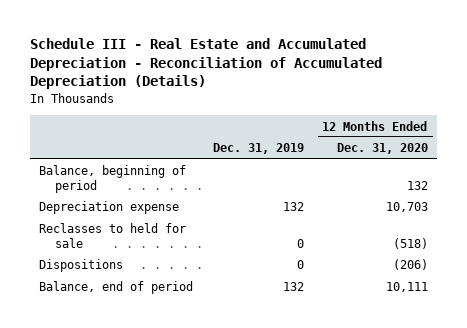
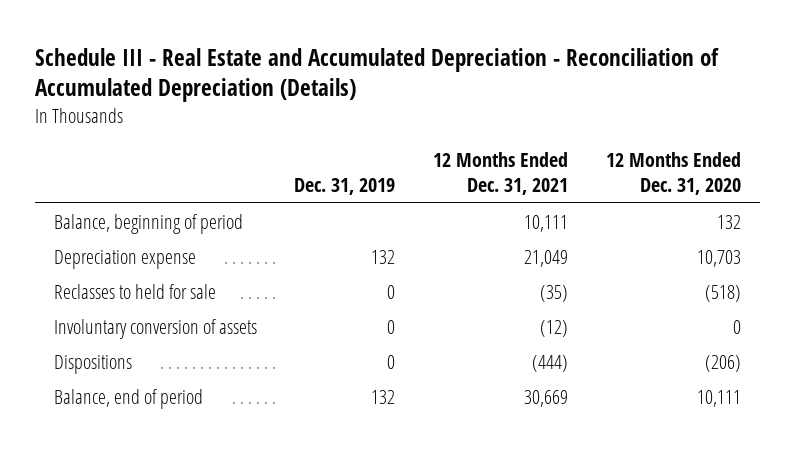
none -> [433,152,569,196] 12 Months Ended Dec. 31, 2021
none -> [53,318,257,339] Involuntary conversion of assets

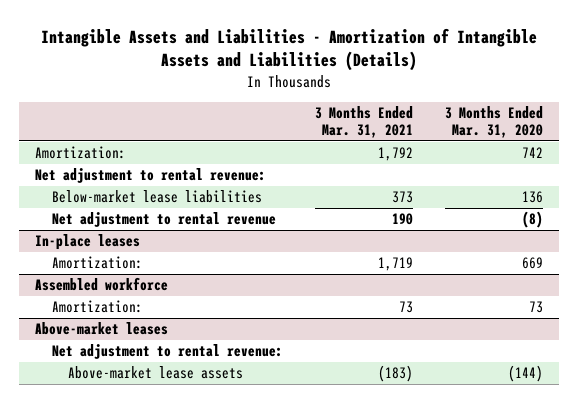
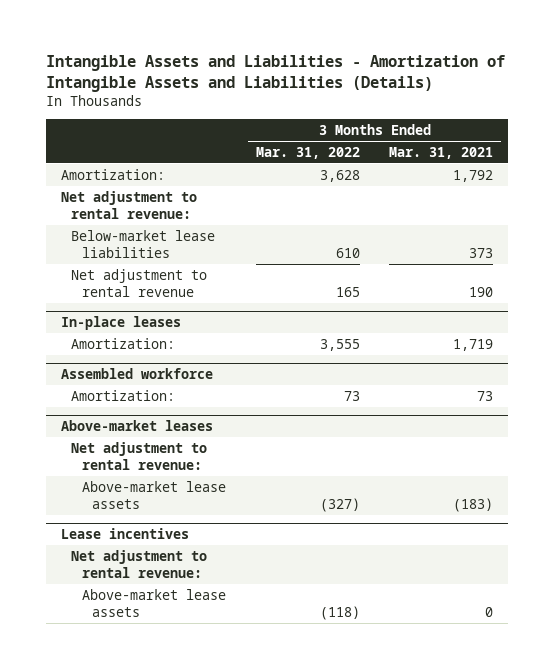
[444,105,543,139] 3 Months Ended Mar. 31, 2020 -> none
none -> [255,146,360,159] Mar. 31, 2022
none -> [61,528,190,540] Lease incentives
none -> [71,549,208,578] Net adjustment to rental revenue:
none -> [81,588,226,617] Above-market lease assets

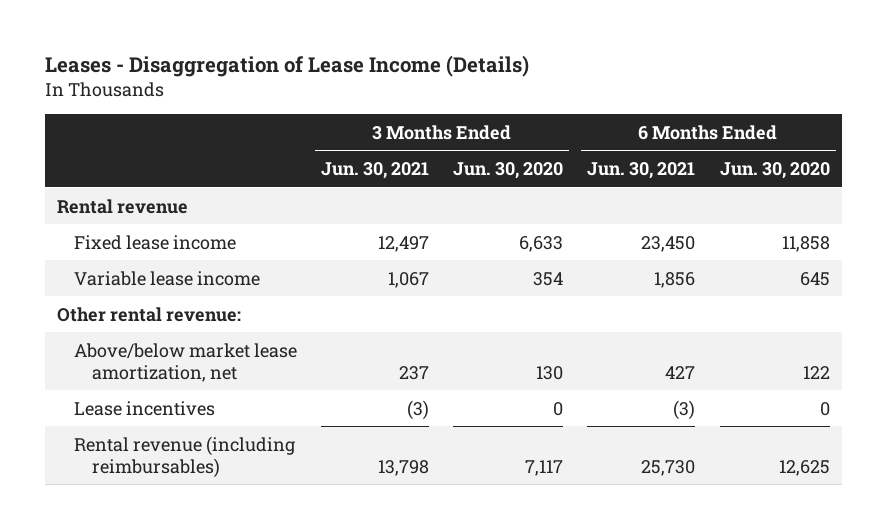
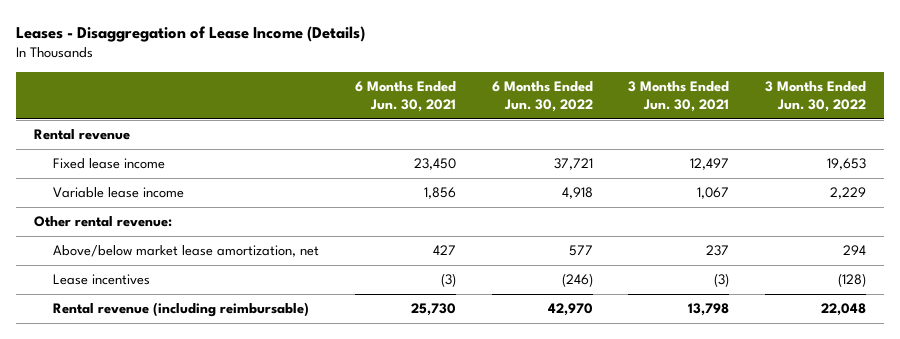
[453,161,564,179] Jun. 30, 2020 -> none
[719,161,830,179] Jun. 30, 2020 -> none
none -> [491,81,593,113] 6 Months Ended Jun. 30, 2022
none -> [765,81,867,113] 3 Months Ended Jun. 30, 2022
[74,435,296,478] Rental revenue (including reimbursables) -> [52,302,309,318] Rental revenue (including reimbursable)

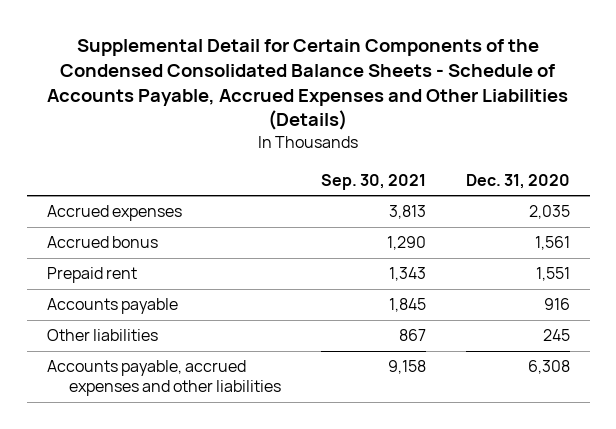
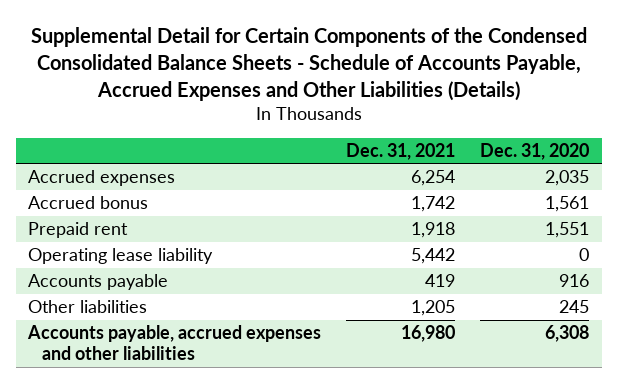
[320,173,426,190] Sep. 30, 2021 -> none
none -> [346,142,456,160] Dec. 31, 2021
none -> [28,248,214,265] Operating lease liability

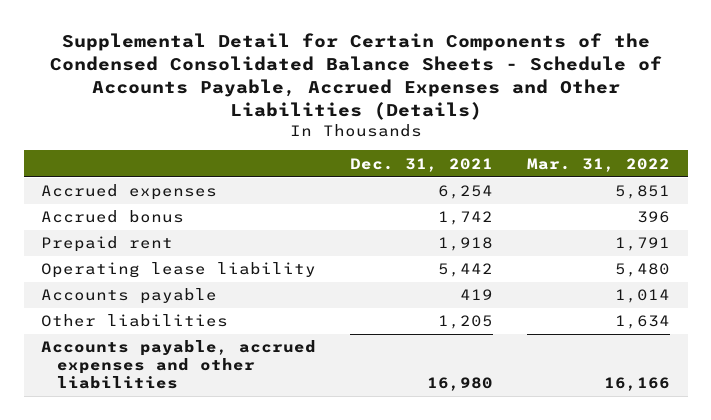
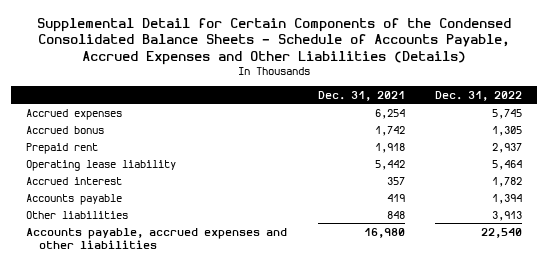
[527,157,671,172] Mar. 31, 2022 -> none
none -> [434,90,522,101] Dec. 31, 2022
none -> [26,176,123,185] Accrued interest
[438,315,494,330] 1,205 -> [386,210,405,219] 848

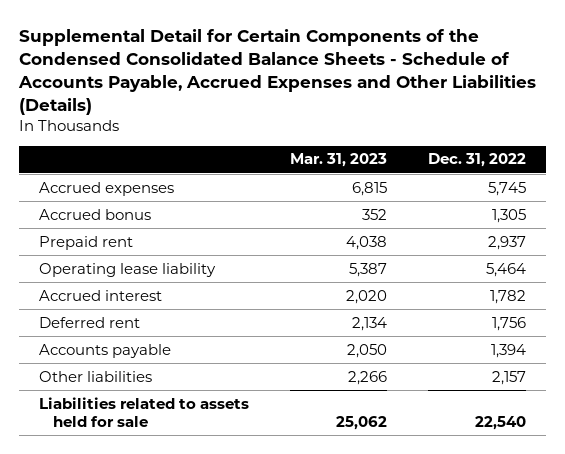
[317,90,405,101] Dec. 31, 2021 -> none
none -> [289,153,387,168] Mar. 31, 2023
none -> [39,316,141,328] Deferred rent
[491,210,522,221] 3,913 -> [491,370,526,385] 2,157
[26,227,288,249] Accounts payable, accrued expenses and other liabilities -> [39,396,250,427] Liabilities related to assets held for sale

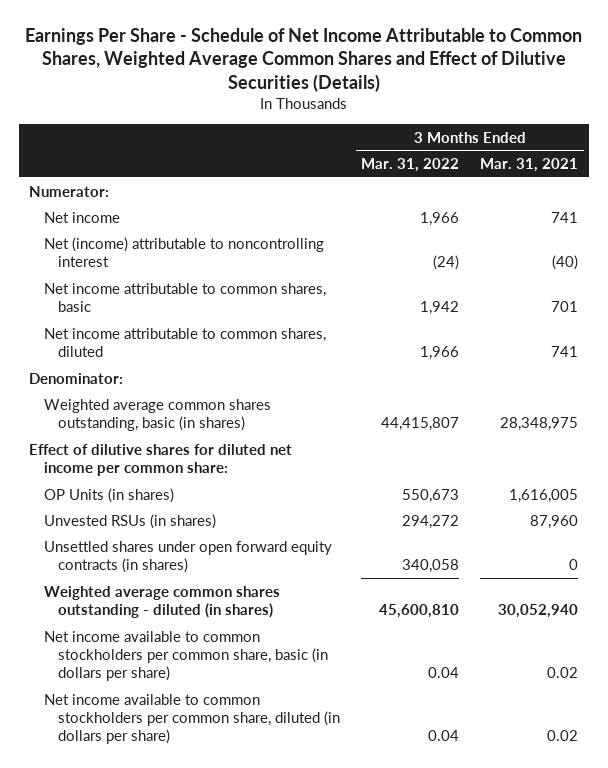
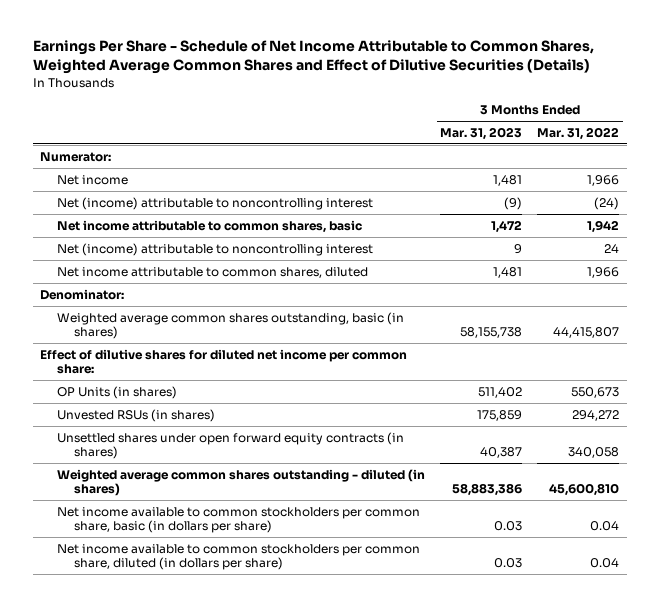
[480,158,579,173] Mar. 31, 2021 -> none
none -> [440,126,523,140] Mar. 31, 2023
none -> [57,242,374,256] Net (income) attributable to noncontrolling interest

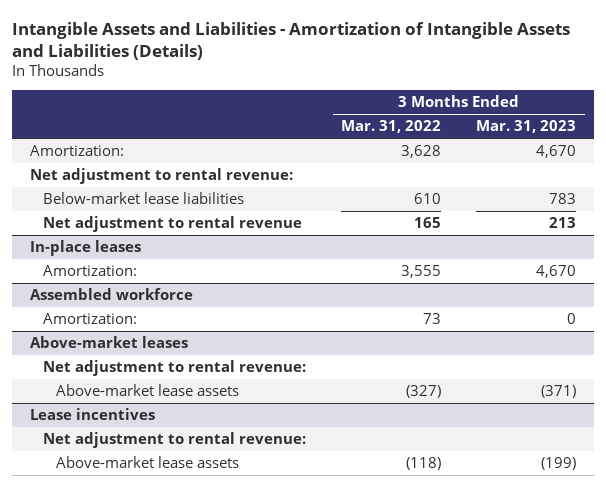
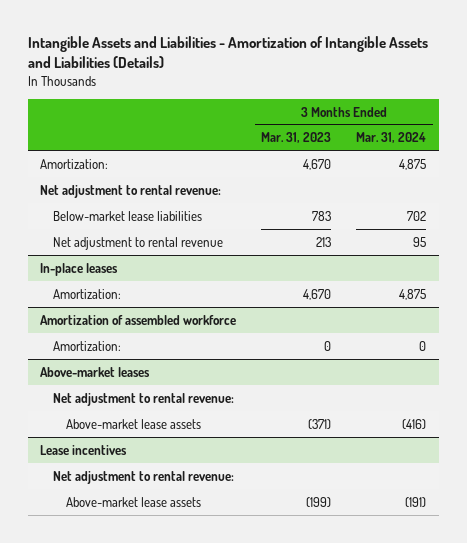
[341,120,442,134] Mar. 31, 2022 -> none
none -> [356,132,427,144] Mar. 31, 2024
[30,288,194,301] Assembled workforce -> [40,314,237,325] Amortization of assembled workforce

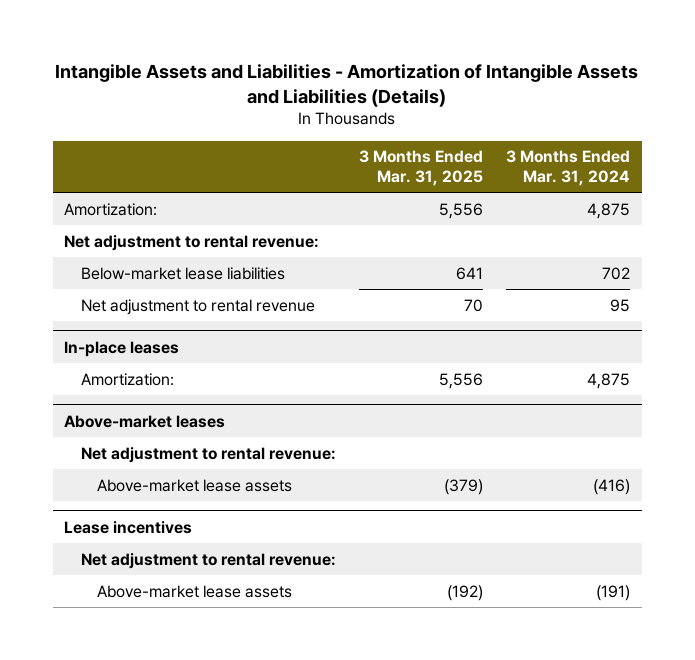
[261,132,332,144] Mar. 31, 2023 -> none
none -> [358,150,483,187] 3 Months Ended Mar. 31, 2025
[40,314,237,325] Amortization of assembled workforce -> none
[53,340,122,351] Amortization: -> none

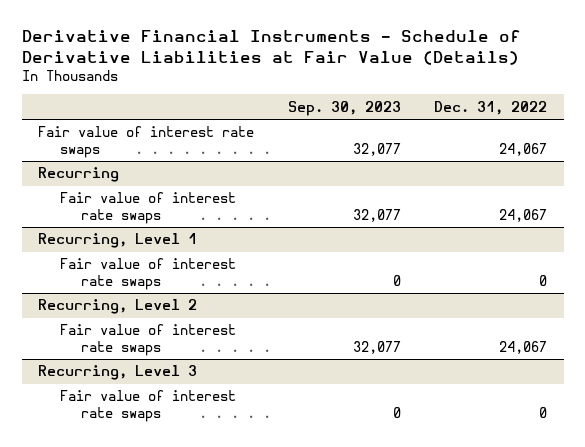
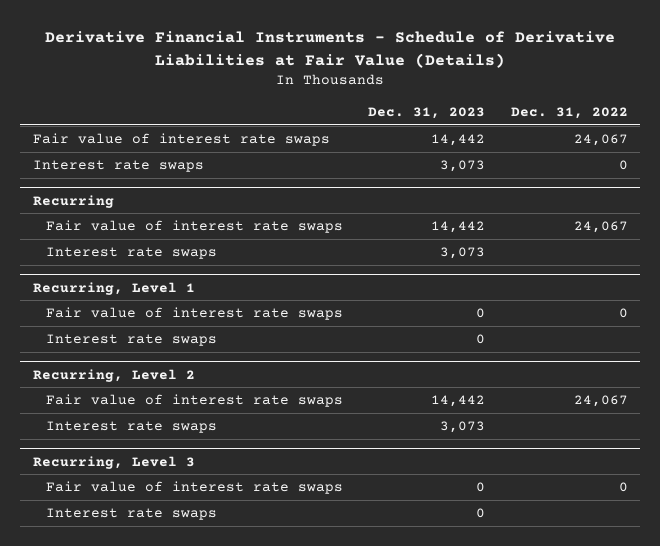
[287,100,401,116] Sep. 30, 2023 -> none
none -> [368,106,486,119] Dec. 31, 2023
none -> [32,160,204,173] Interest rate swaps
none -> [45,247,217,260] Interest rate swaps
none -> [45,334,217,347] Interest rate swaps
none -> [45,421,217,434] Interest rate swaps
none -> [45,508,217,521] Interest rate swaps

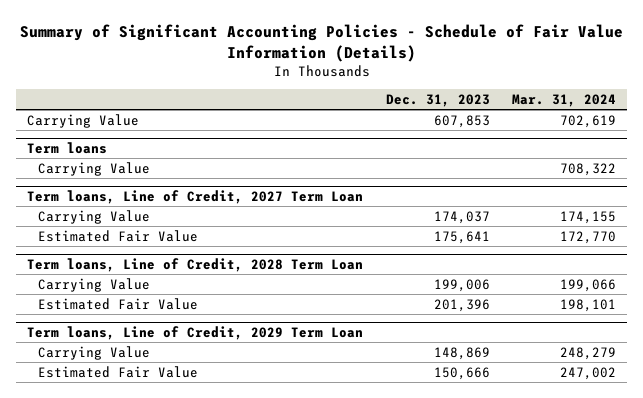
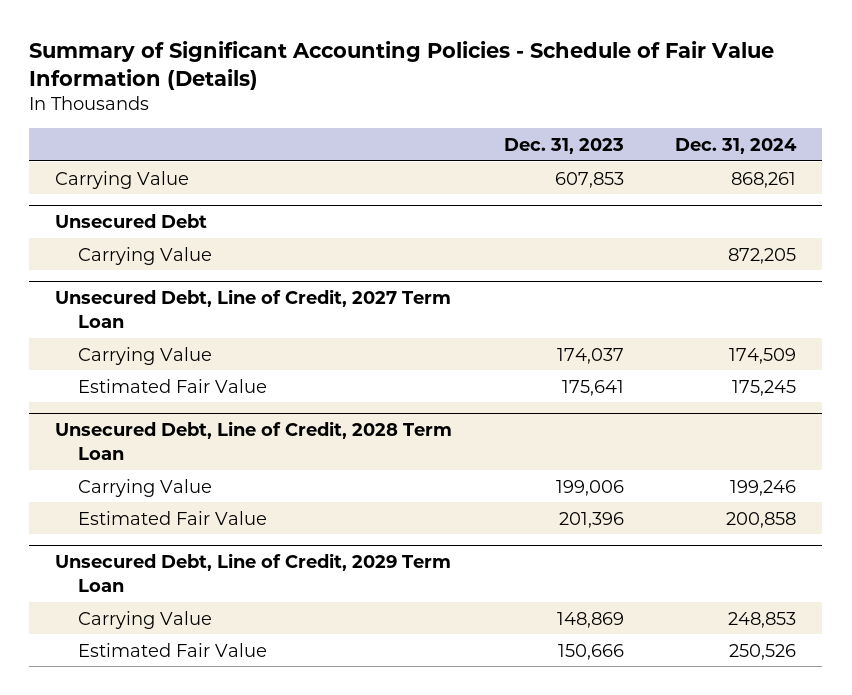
[512,93,617,107] Mar. 31, 2024 -> none
none -> [675,137,798,154] Dec. 31, 2024
[27,141,108,154] Term loans -> [55,214,208,229] Unsecured Debt
[27,189,364,204] Term loans, Line of Credit, 2027 Term Loan -> [55,289,452,328] Unsecured Debt, Line of Credit, 2027 Term Loan
[27,257,364,272] Term loans, Line of Credit, 2028 Term Loan -> [55,421,453,460] Unsecured Debt, Line of Credit, 2028 Term Loan
[27,325,364,340] Term loans, Line of Credit, 2029 Term Loan -> [55,553,452,592] Unsecured Debt, Line of Credit, 2029 Term Loan

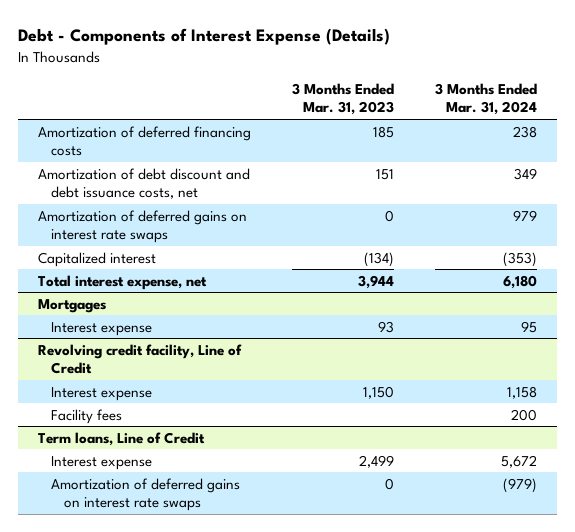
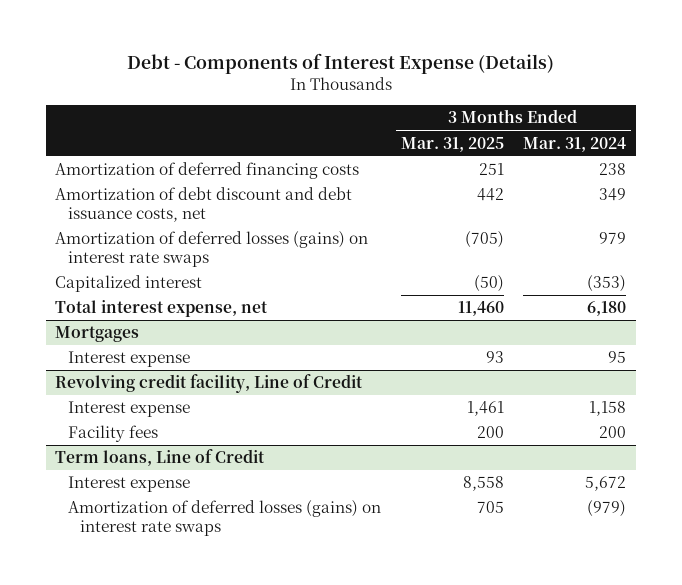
[292,82,395,116] 3 Months Ended Mar. 31, 2023 -> none
none -> [400,136,504,152] Mar. 31, 2025
[38,209,248,244] Amortization of deferred gains on interest rate swaps -> [55,231,369,267] Amortization of deferred losses (gains) on interest rate swaps
[51,477,241,512] Amortization of deferred gains on interest rate swaps -> [67,500,381,536] Amortization of deferred losses (gains) on interest rate swaps

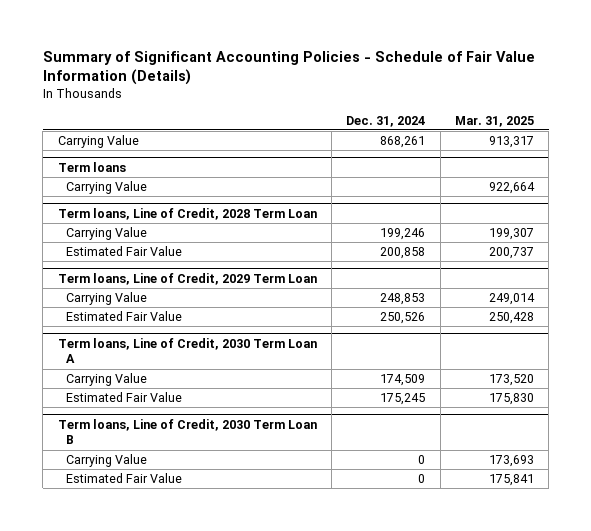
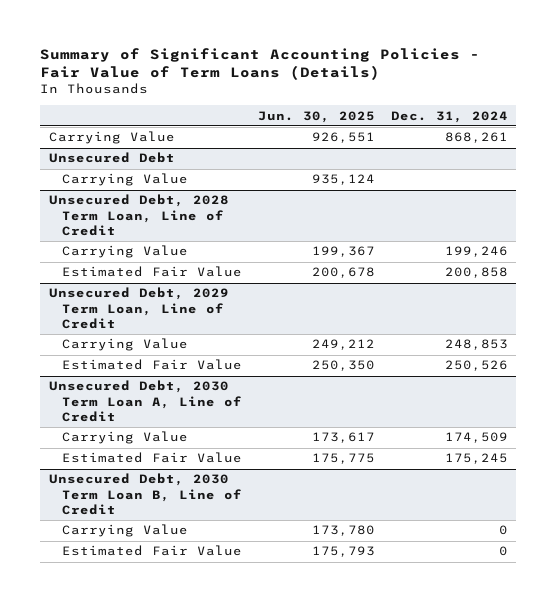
[42,50,535,86] Summary of Significant Accounting Policies - Schedule of Fair Value Information (Details) -> [40,47,481,81] Summary of Significant Accounting Policies - Fair Value of Term Loans (Details)
[454,115,534,127] Mar. 31, 2025 -> none
none -> [258,110,376,123] Jun. 30, 2025
[57,161,126,172] Term loans -> [48,152,175,164] Unsecured Debt
[57,207,317,220] Term loans, Line of Credit, 2028 Term Loan -> [48,194,229,236] Unsecured Debt, 2028 Term Loan, Line of Credit
[57,272,317,285] Term loans, Line of Credit, 2029 Term Loan -> [48,287,229,329] Unsecured Debt, 2029 Term Loan, Line of Credit
[57,337,317,364] Term loans, Line of Credit, 2030 Term Loan A -> [48,380,242,422] Unsecured Debt, 2030 Term Loan A, Line of Credit
[57,418,317,445] Term loans, Line of Credit, 2030 Term Loan B -> [48,473,242,515] Unsecured Debt, 2030 Term Loan B, Line of Credit

